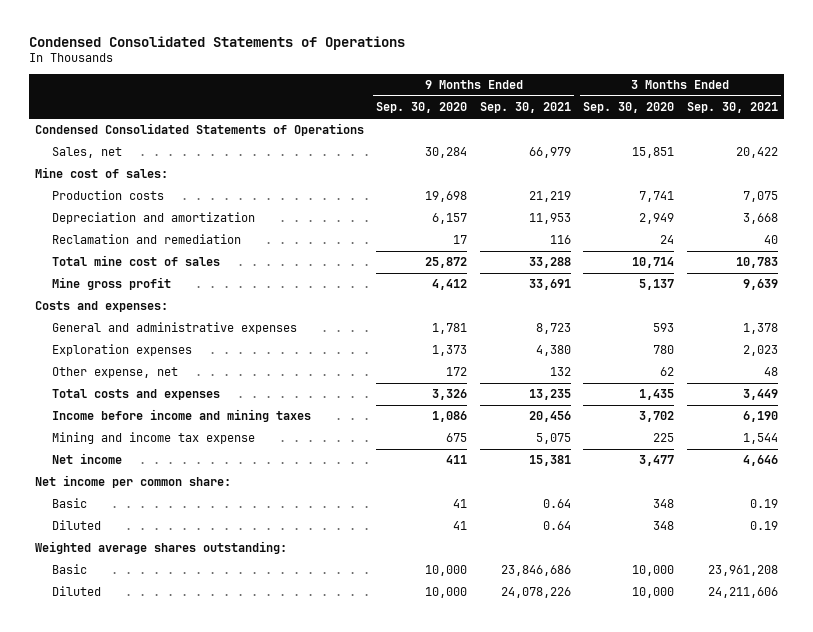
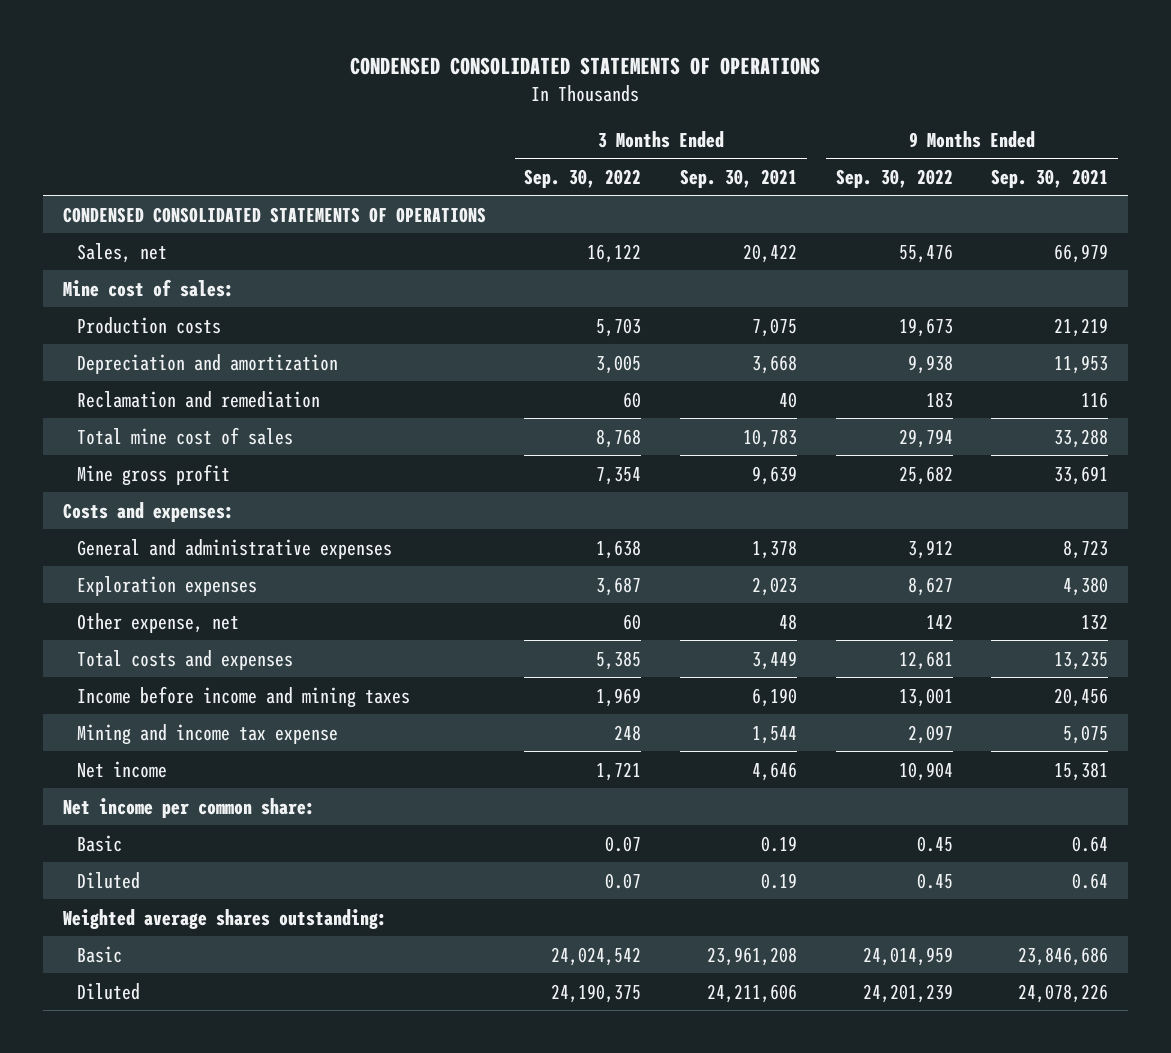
[28,35,405,50] Condensed Consolidated Statements of Operations -> [350,57,821,76] CONDENSED CONSOLIDATED STATEMENTS OF OPERATIONS
[376,102,468,114] Sep. 30, 2020 -> none
[583,102,675,114] Sep. 30, 2020 -> none
none -> [524,168,642,188] Sep. 30, 2022
none -> [835,168,953,188] Sep. 30, 2022
[34,123,364,137] Condensed Consolidated Statements of Operations -> [62,206,486,223] CONDENSED CONSOLIDATED STATEMENTS OF OPERATIONS

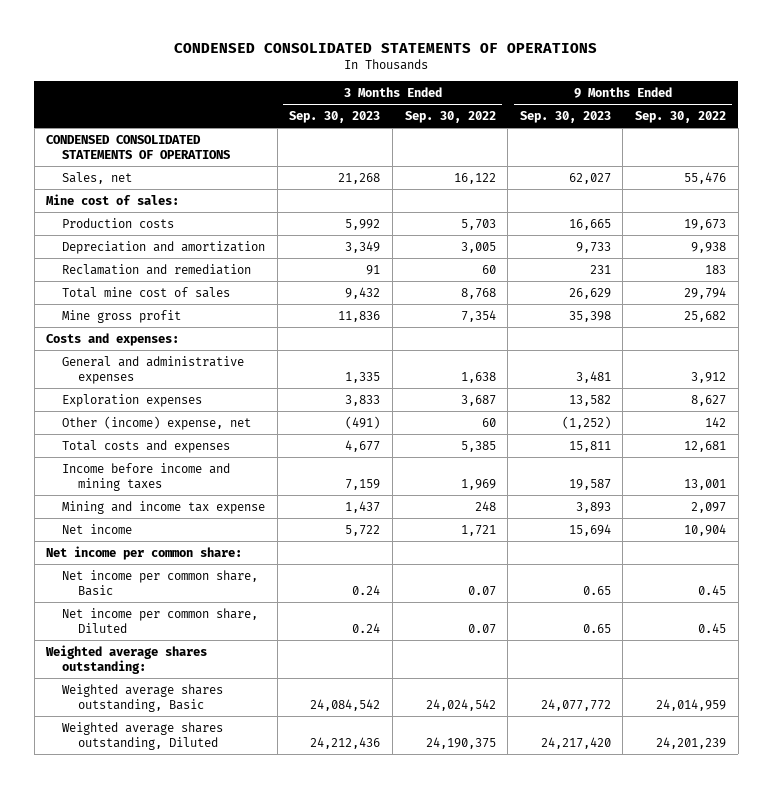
[679,168,797,188] Sep. 30, 2021 -> none
[991,168,1109,188] Sep. 30, 2021 -> none
none -> [289,110,381,123] Sep. 30, 2023
none -> [519,110,611,123] Sep. 30, 2023
[77,612,240,633] Other expense, net -> [62,415,252,430] Other (income) expense, net
[77,834,123,852] Basic -> [62,569,259,596] Net income per common share, Basic
[77,871,141,889] Diluted -> [62,607,259,633] Net income per common share, Diluted
[77,945,123,963] Basic -> [62,683,224,712] Weighted average shares outstanding, Basic
[77,982,141,1000] Diluted -> [62,721,224,750] Weighted average shares outstanding, Diluted

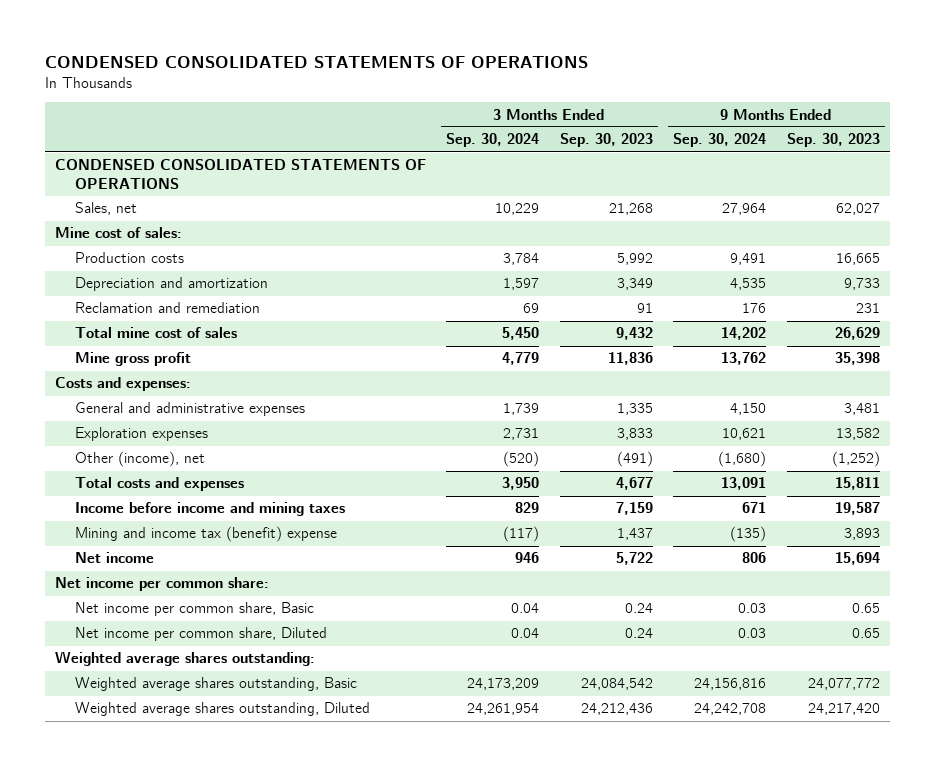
[404,110,496,123] Sep. 30, 2022 -> none
[635,110,727,123] Sep. 30, 2022 -> none
none -> [446,133,540,148] Sep. 30, 2024
none -> [673,133,767,148] Sep. 30, 2024
[62,415,252,430] Other (income) expense, net -> [75,451,206,468] Other (income), net
[62,500,266,514] Mining and income tax expense -> [75,526,338,543] Mining and income tax (benefit) expense

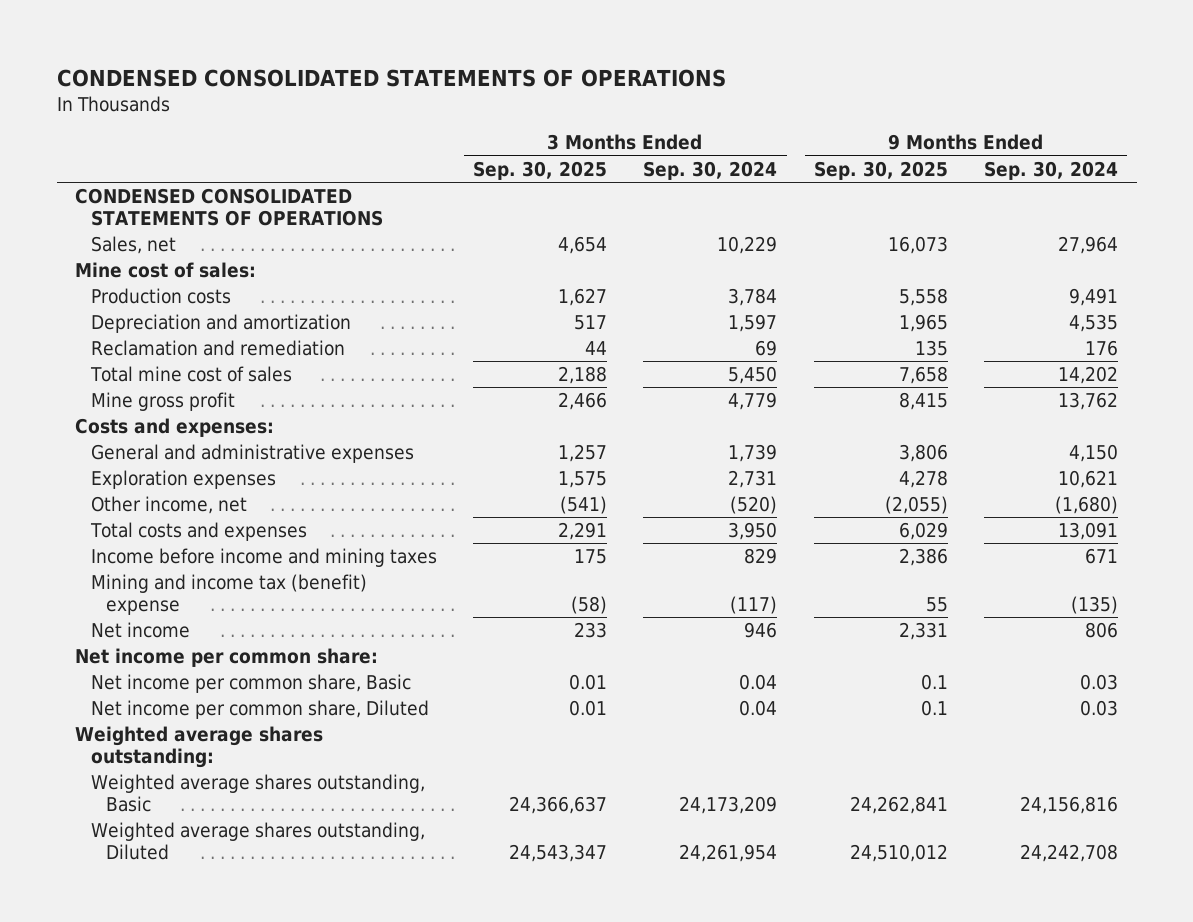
[559,133,653,148] Sep. 30, 2023 -> none
[786,133,880,148] Sep. 30, 2023 -> none
none -> [473,160,608,180] Sep. 30, 2025
none -> [813,160,948,180] Sep. 30, 2025
[75,451,206,468] Other (income), net -> [90,495,247,514] Other income, net

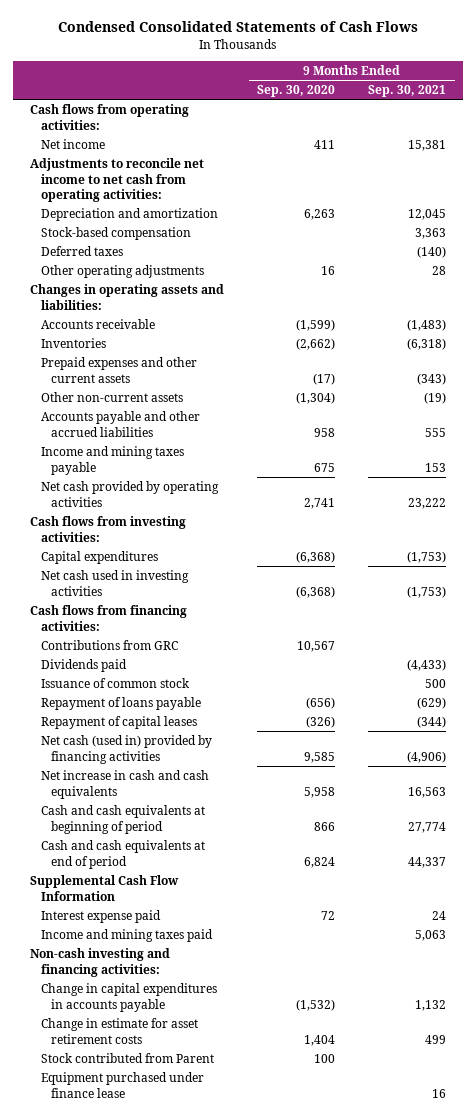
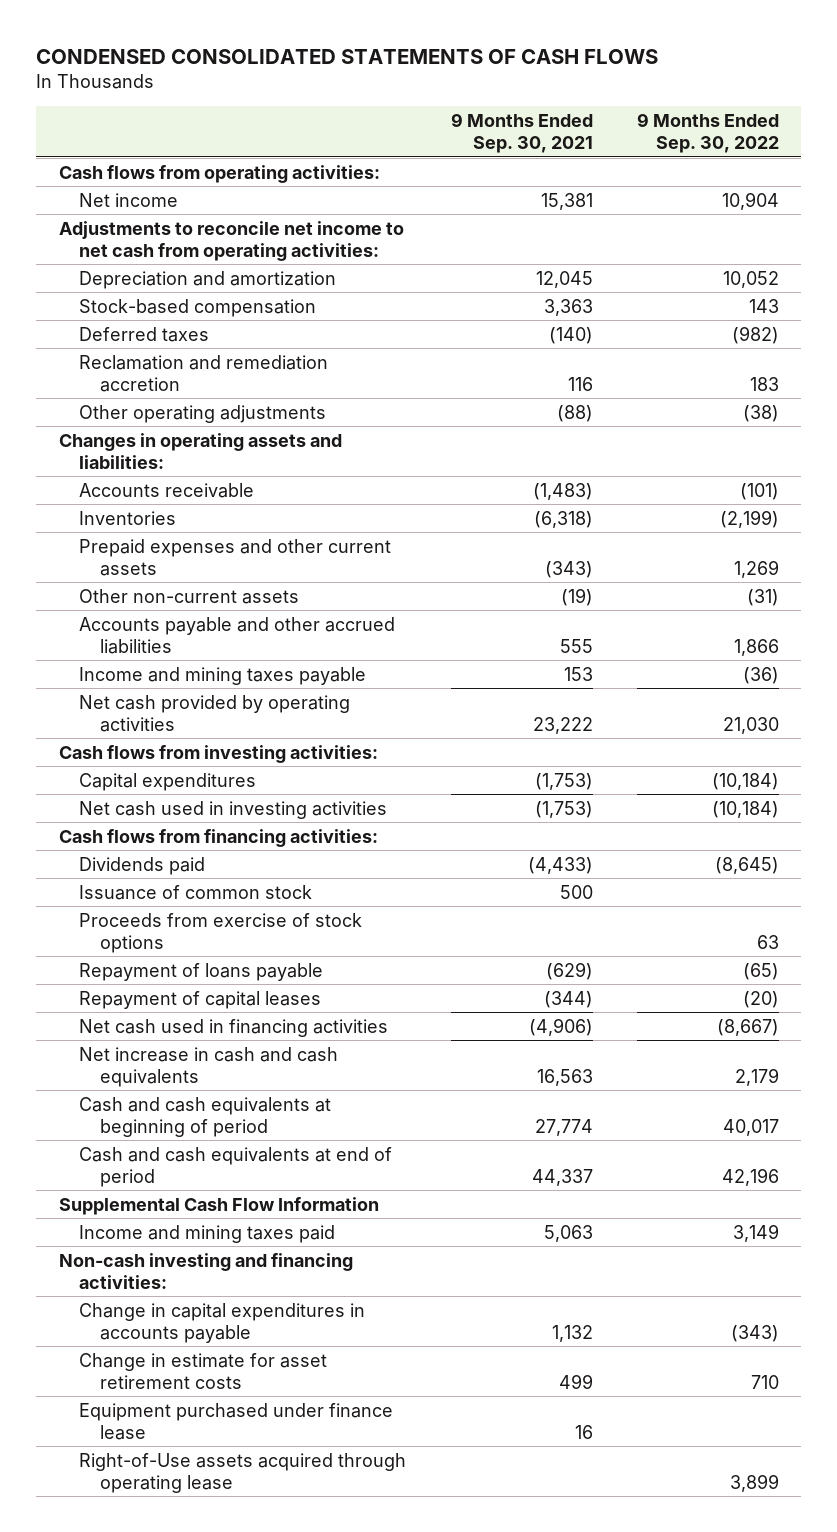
[58,21,419,33] Condensed Consolidated Statements of Cash Flows -> [36,49,659,65] CONDENSED CONSOLIDATED STATEMENTS OF CASH FLOWS
[257,84,336,97] Sep. 30, 2020 -> none
none -> [636,112,779,153] 9 Months Ended Sep. 30, 2022
none -> [79,354,329,392] Reclamation and remediation accretion
[432,265,447,275] 28 -> [556,404,593,422] (88)
[40,639,178,650] Contributions from GRC -> none
none -> [79,912,363,953] Proceeds from exercise of stock options
[40,734,212,764] Net cash (used in) provided by financing activities -> [79,1018,389,1037] Net cash used in financing activities
[40,909,161,923] Interest expense paid -> none
[40,1052,214,1063] Stock contributed from Parent -> none
none -> [79,1452,407,1493] Right-of-Use assets acquired through operating lease

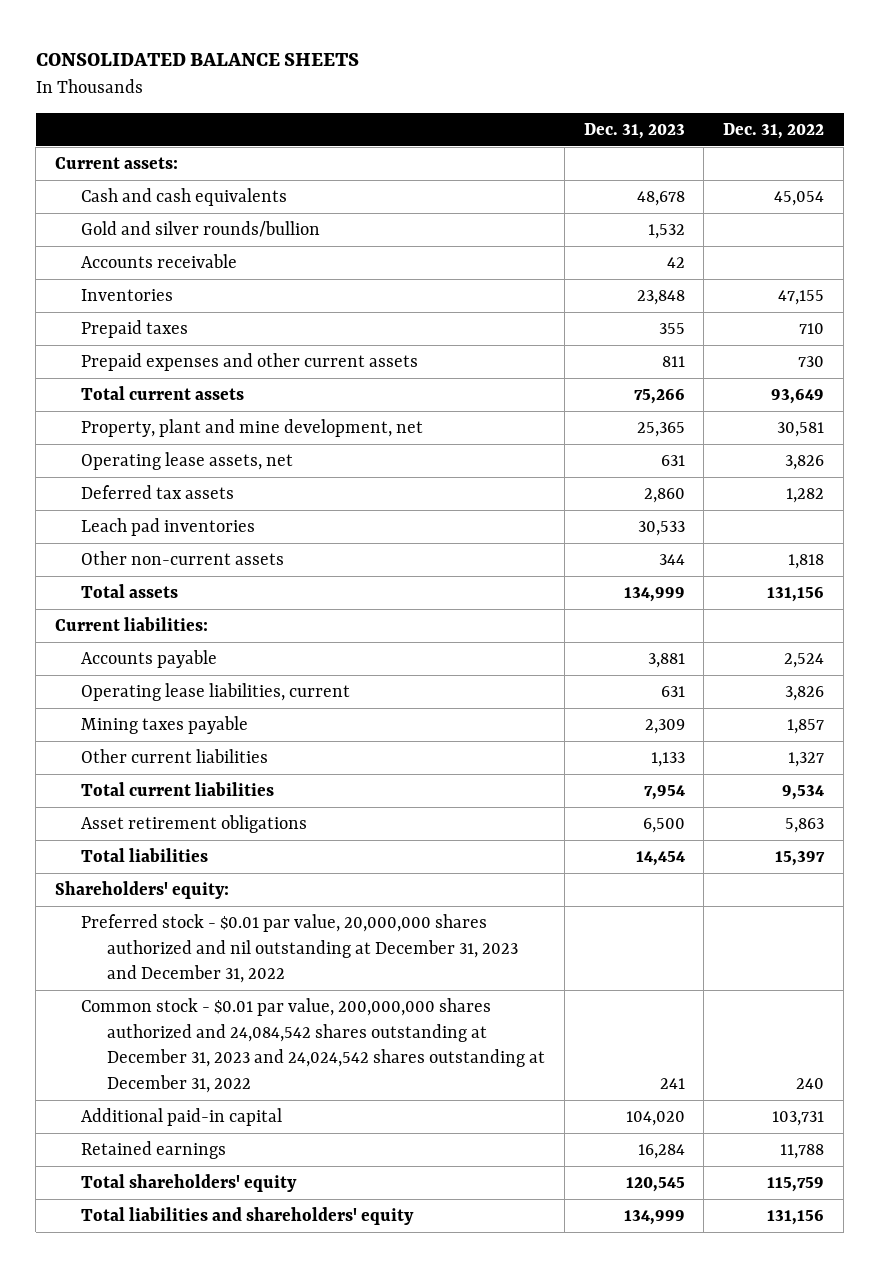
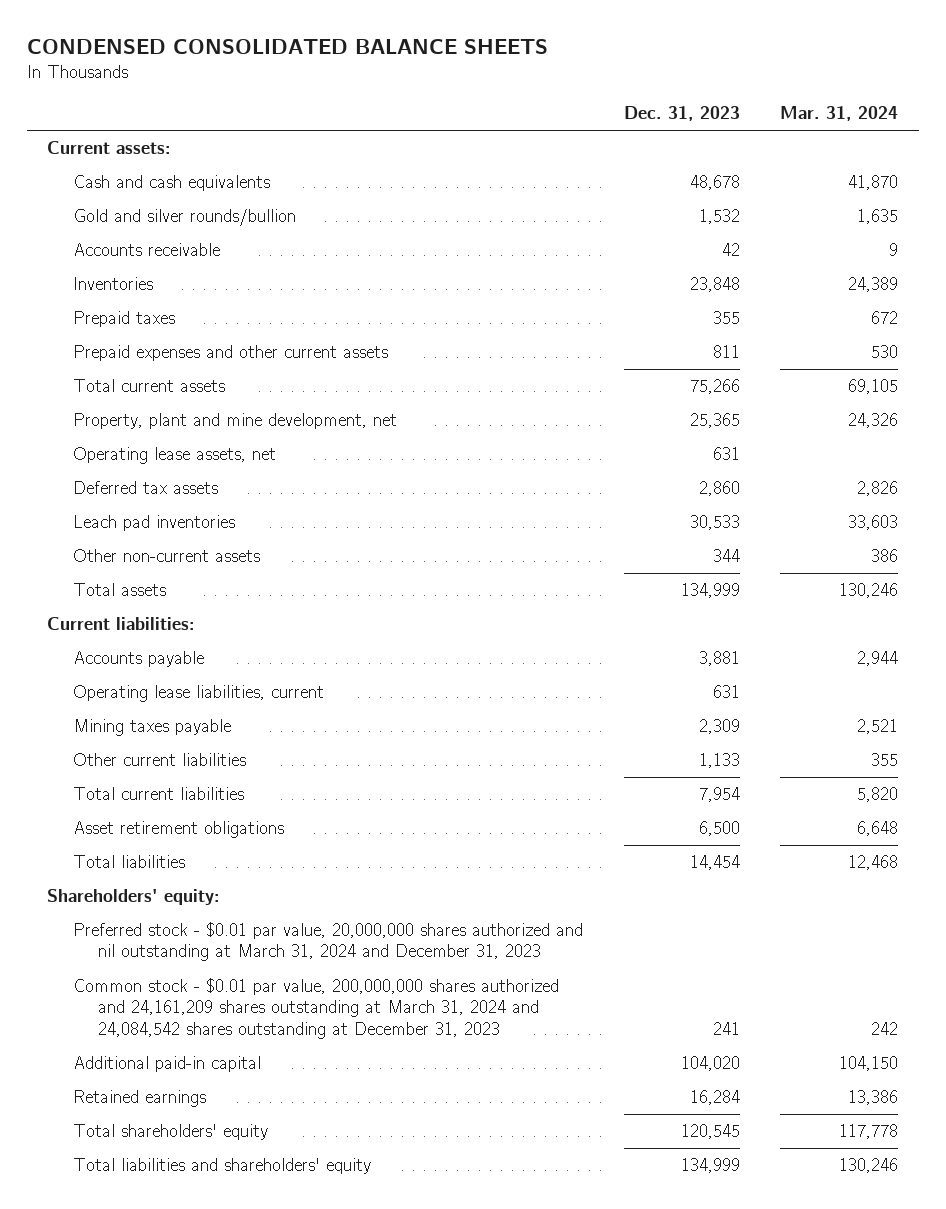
[35,53,359,67] CONSOLIDATED BALANCE SHEETS -> [26,39,548,55] CONDENSED CONSOLIDATED BALANCE SHEETS
[723,122,825,139] Dec. 31, 2022 -> none
none -> [780,105,899,121] Mar. 31, 2024
[80,914,518,984] Preferred stock - $0.01 par value, 20,000,000 shares authorized and nil outstanding at December 31, 2023 and December 31, 2022 -> [72,922,583,962] Preferred stock - $0.01 par value, 20,000,000 shares authorized and nil outstanding at March 31, 2024 and December 31, 2023
[80,998,545,1094] Common stock - $0.01 par value, 200,000,000 shares authorized and 24,084,542 shares outstanding at December 31, 2023 and 24,024,542 shares outstanding at December 31, 2022 -> [72,978,559,1039] Common stock - $0.01 par value, 200,000,000 shares authorized and 24,161,209 shares outstanding at March 31, 2024 and 24,084,542 shares outstanding at December 31, 2023

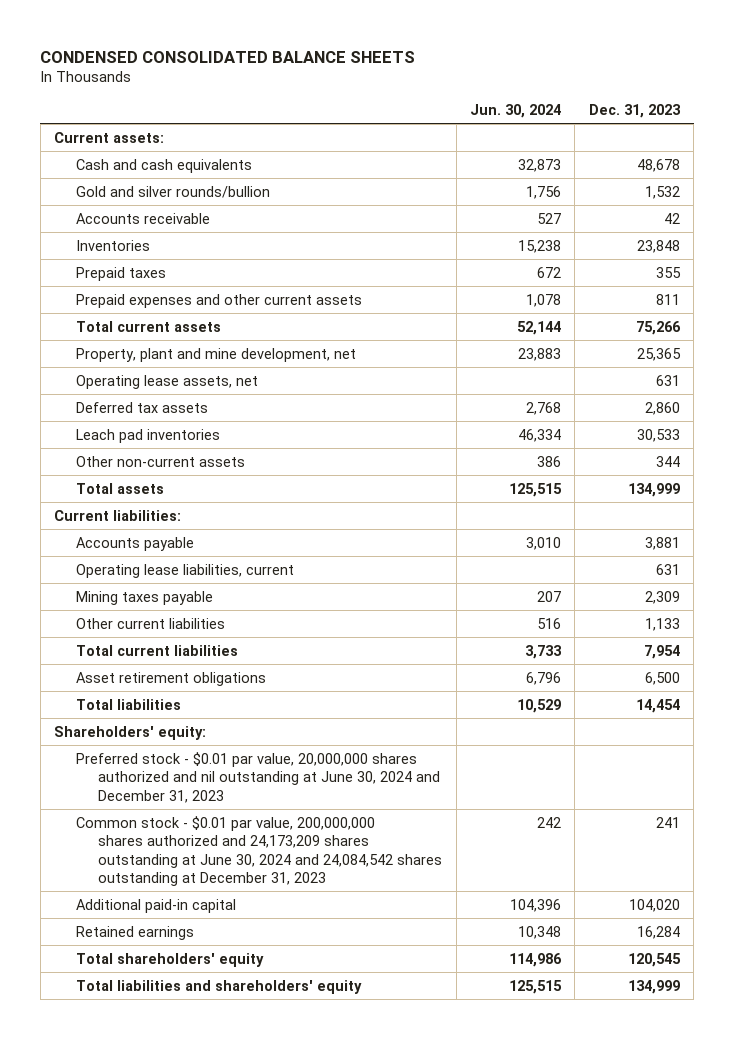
[780,105,899,121] Mar. 31, 2024 -> none
none -> [469,103,561,118] Jun. 30, 2024
[72,922,583,962] Preferred stock - $0.01 par value, 20,000,000 shares authorized and nil outstanding at March 31, 2024 and December 31, 2023 -> [76,751,441,803] Preferred stock - $0.01 par value, 20,000,000 shares authorized and nil outstanding at June 30, 2024 and December 31, 2023
[72,978,559,1039] Common stock - $0.01 par value, 200,000,000 shares authorized and 24,161,209 shares outstanding at March 31, 2024 and 24,084,542 shares outstanding at December 31, 2023 -> [76,815,443,887] Common stock - $0.01 par value, 200,000,000 shares authorized and 24,173,209 shares outstanding at June 30, 2024 and 24,084,542 shares outstanding at December 31, 2023

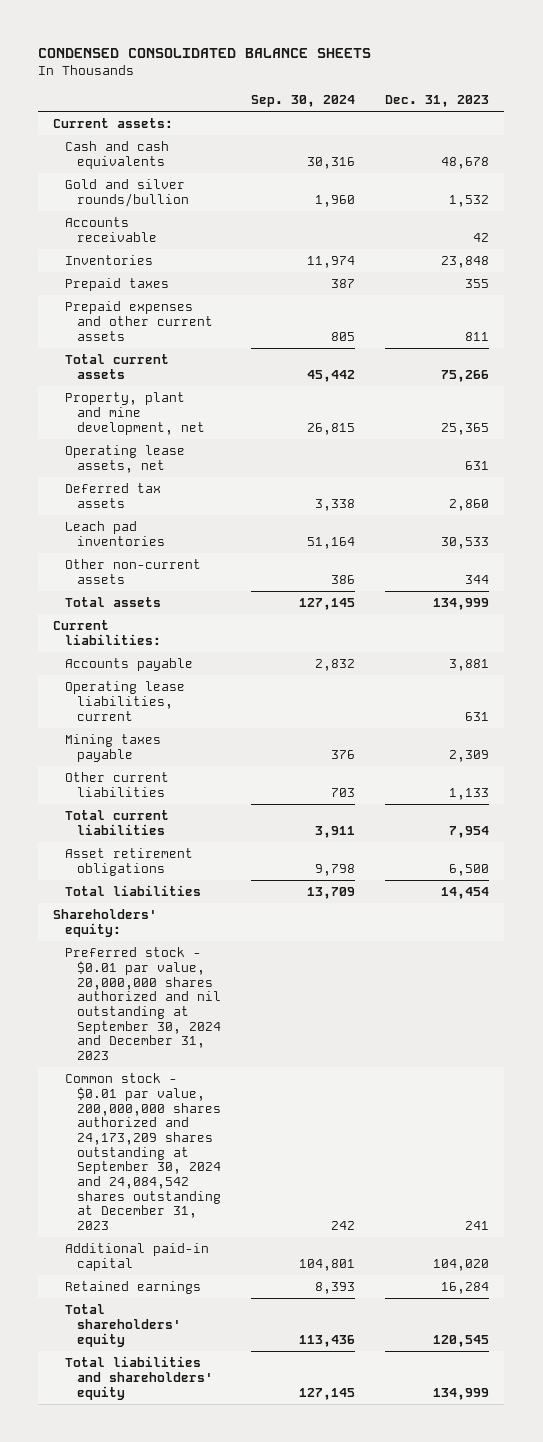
[469,103,561,118] Jun. 30, 2024 -> none
none -> [251,94,356,107] Sep. 30, 2024
[76,751,441,803] Preferred stock - $0.01 par value, 20,000,000 shares authorized and nil outstanding at June 30, 2024 and December 31, 2023 -> [65,947,221,1061] Preferred stock - $0.01 par value, 20,000,000 shares authorized and nil outstanding at September 30, 2024 and December 31, 2023
[76,815,443,887] Common stock - $0.01 par value, 200,000,000 shares authorized and 24,173,209 shares outstanding at June 30, 2024 and 24,084,542 shares outstanding at December 31, 2023 -> [65,1073,221,1231] Common stock - $0.01 par value, 200,000,000 shares authorized and 24,173,209 shares outstanding at September 30, 2024 and 24,084,542 shares outstanding at December 31, 2023

